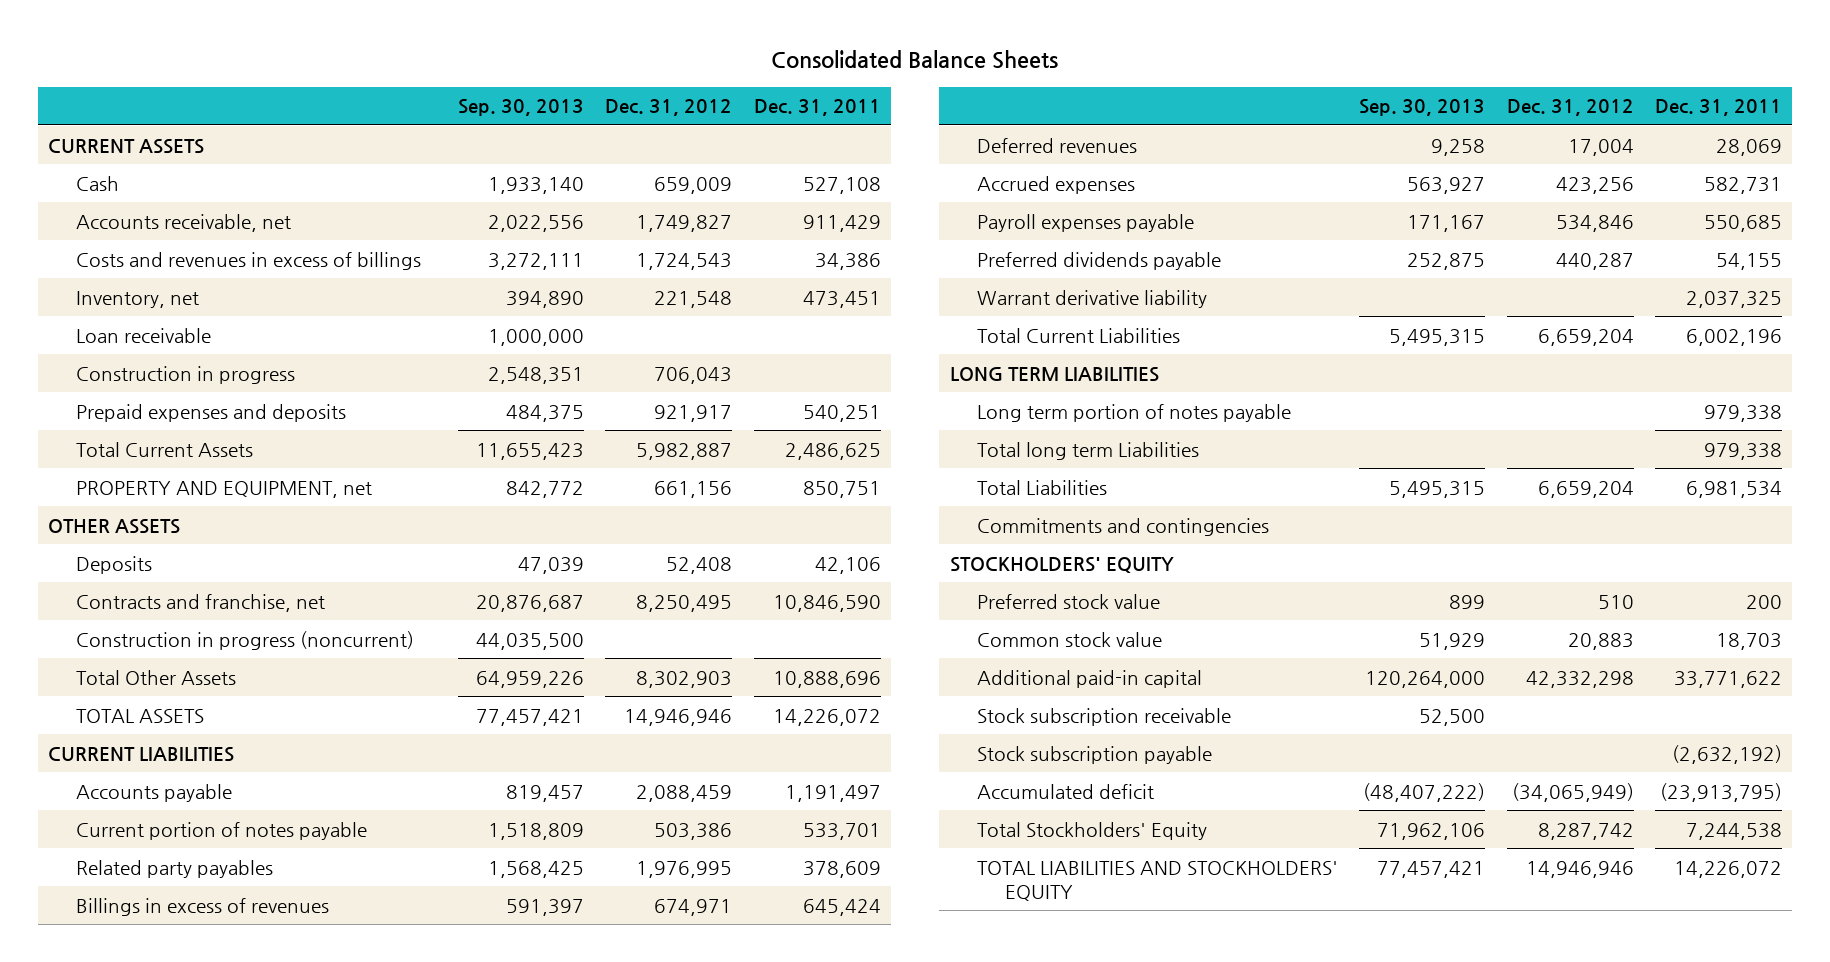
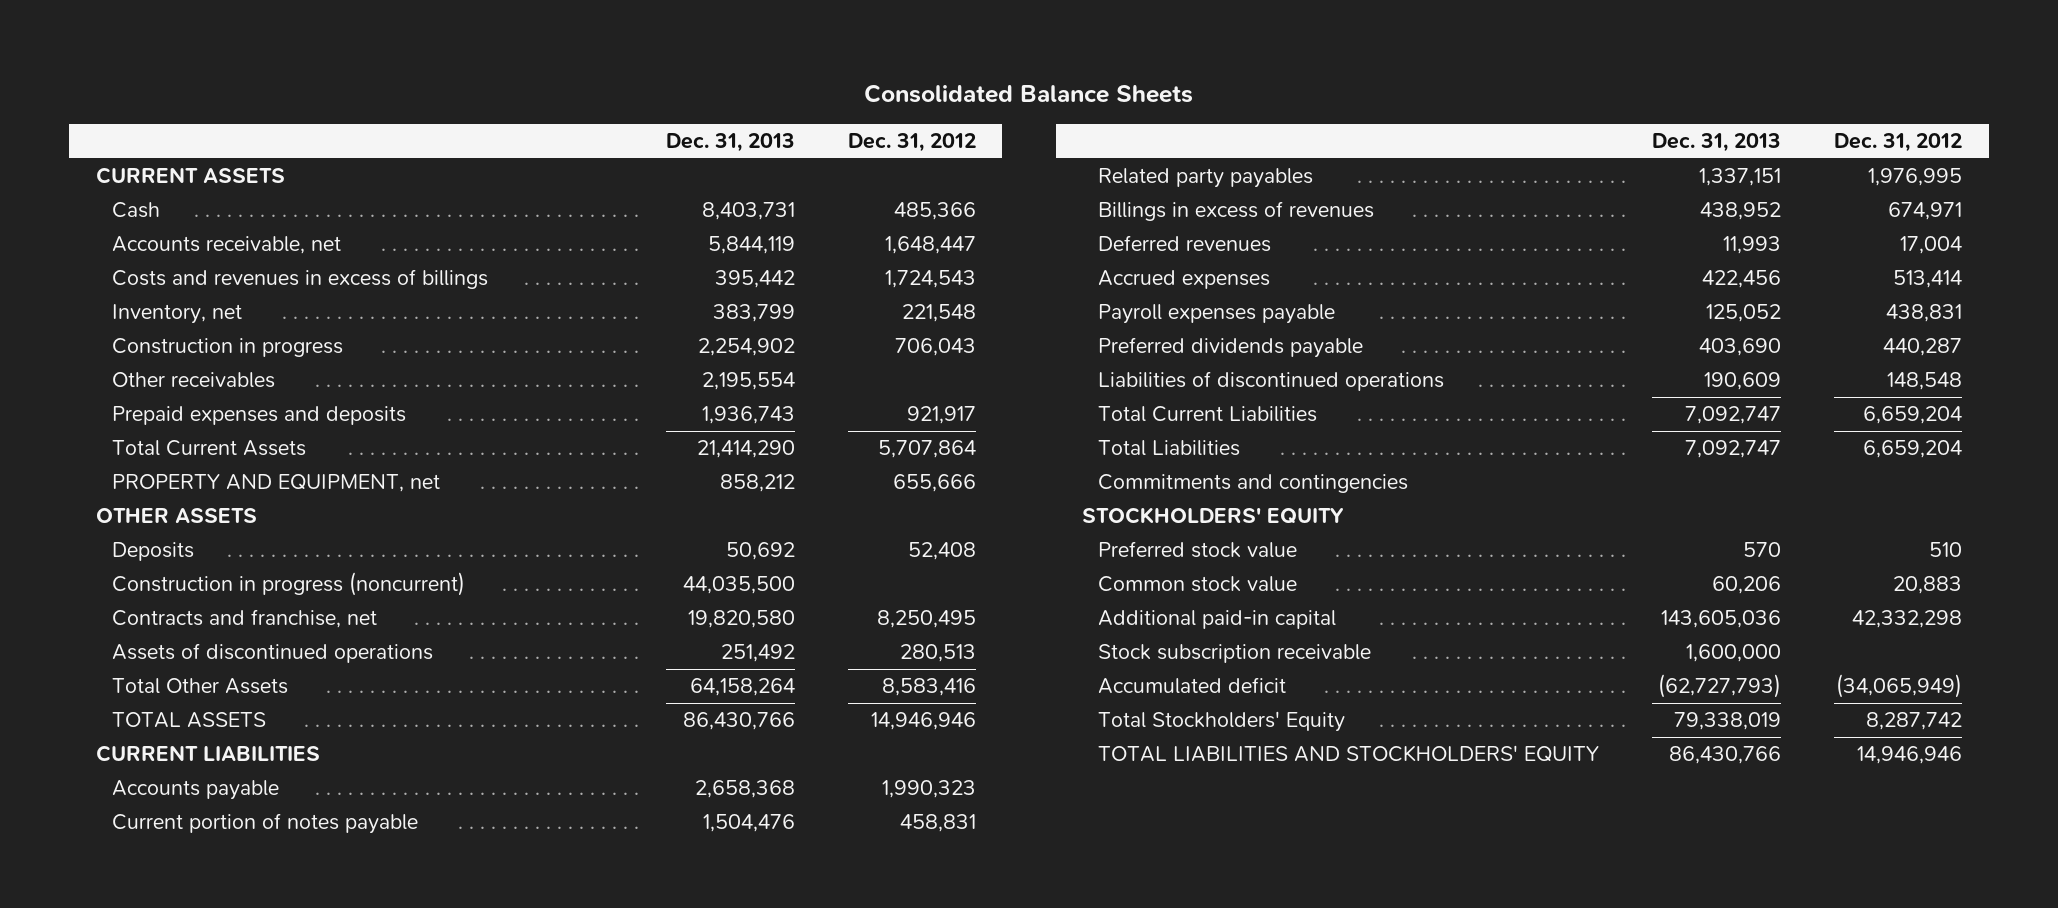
[458,99,585,117] Sep. 30, 2013 -> none
[753,99,881,117] Dec. 31, 2011 -> none
none -> [665,133,795,153] Dec. 31, 2013
[654,176,733,194] 659,009 -> [893,202,976,221] 485,366
[636,214,733,232] 1,749,827 -> [884,236,976,255] 1,648,447
[76,327,212,343] Loan receivable -> none
none -> [111,372,275,389] Other receivables
[636,442,733,460] 5,982,887 -> [877,440,976,459] 5,707,864
[654,480,733,498] 661,156 -> [892,474,976,493] 655,666
[76,593,326,612] Contracts and franchise, net -> [111,609,377,629] Contracts and franchise, net
none -> [111,643,433,664] Assets of discontinued operations
[636,670,733,688] 8,302,903 -> [881,678,976,697] 8,583,416
[636,784,733,802] 2,088,459 -> [881,780,976,799] 1,990,323
[654,822,733,840] 503,386 -> [899,814,976,833] 458,831
[1555,176,1634,194] 423,256 -> [1893,270,1963,289] 513,414
[1555,214,1634,232] 534,846 -> [1886,304,1963,323] 438,831
[977,289,1208,308] Warrant derivative liability -> none
none -> [1098,371,1445,392] Liabilities of discontinued operations
[949,366,1159,382] LONG TERM LIABILITIES -> none
[977,403,1292,422] Long term portion of notes payable -> none
[977,441,1200,460] Total long term Liabilities -> none
[977,745,1213,764] Stock subscription payable -> none

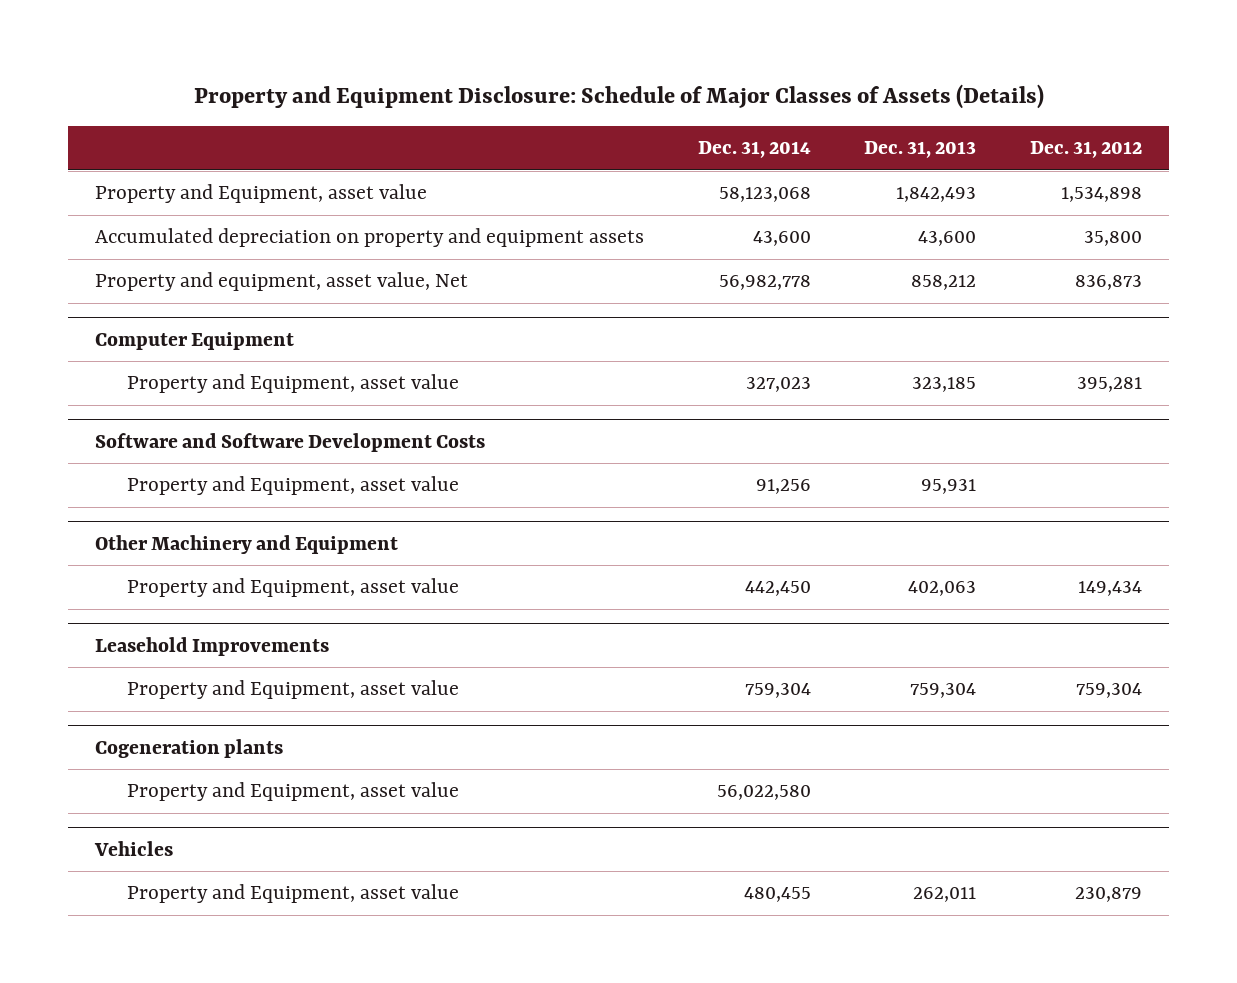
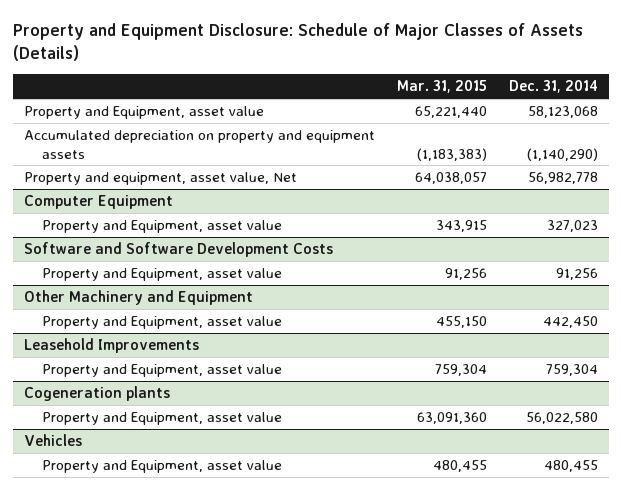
[864,140,977,158] Dec. 31, 2013 -> none
[1030,140,1143,158] Dec. 31, 2012 -> none
none -> [396,80,487,94] Mar. 31, 2015
[752,231,811,247] 43,600 -> [526,147,598,161] (1,140,290)

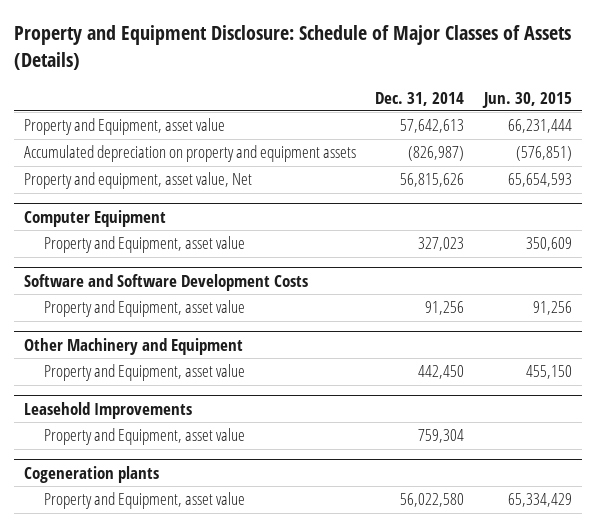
[396,80,487,94] Mar. 31, 2015 -> none
none -> [482,91,573,108] Jun. 30, 2015
[527,106,598,119] 58,123,068 -> [400,119,465,134] 57,642,613
[526,147,598,161] (1,140,290) -> [408,146,465,162] (826,987)
[527,172,598,185] 56,982,778 -> [400,173,465,188] 56,815,626
[24,434,83,447] Vehicles -> none
[42,460,283,474] Property and Equipment, asset value -> none

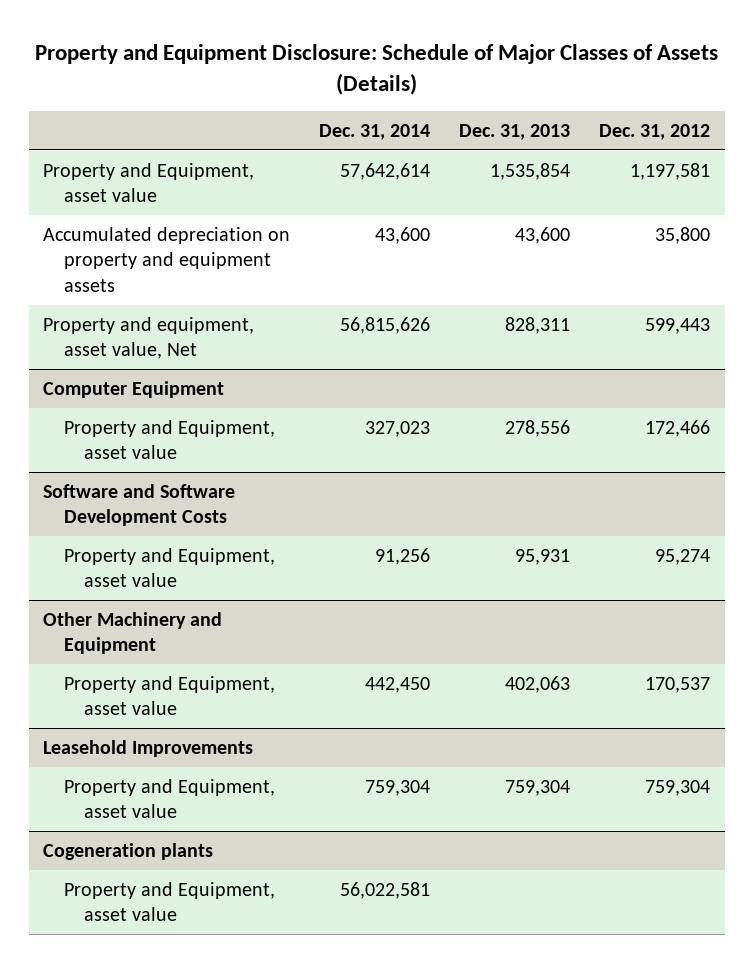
[482,91,573,108] Jun. 30, 2015 -> none
none -> [459,123,571,140] Dec. 31, 2013
none -> [599,123,711,140] Dec. 31, 2012
[400,119,465,134] 57,642,613 -> [340,162,431,180] 57,642,614
[408,146,465,162] (826,987) -> [375,226,431,244] 43,600
[400,493,465,508] 56,022,580 -> [340,881,431,899] 56,022,581

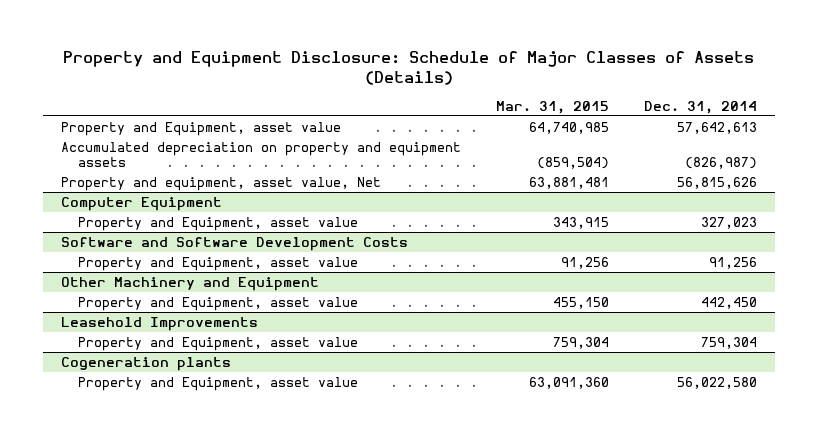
[459,123,571,140] Dec. 31, 2013 -> none
[599,123,711,140] Dec. 31, 2012 -> none
none -> [495,100,609,114] Mar. 31, 2015
[340,162,431,180] 57,642,614 -> [676,121,757,134] 57,642,613
[375,226,431,244] 43,600 -> [684,156,757,169] (826,987)
[340,881,431,899] 56,022,581 -> [676,376,757,389] 56,022,580

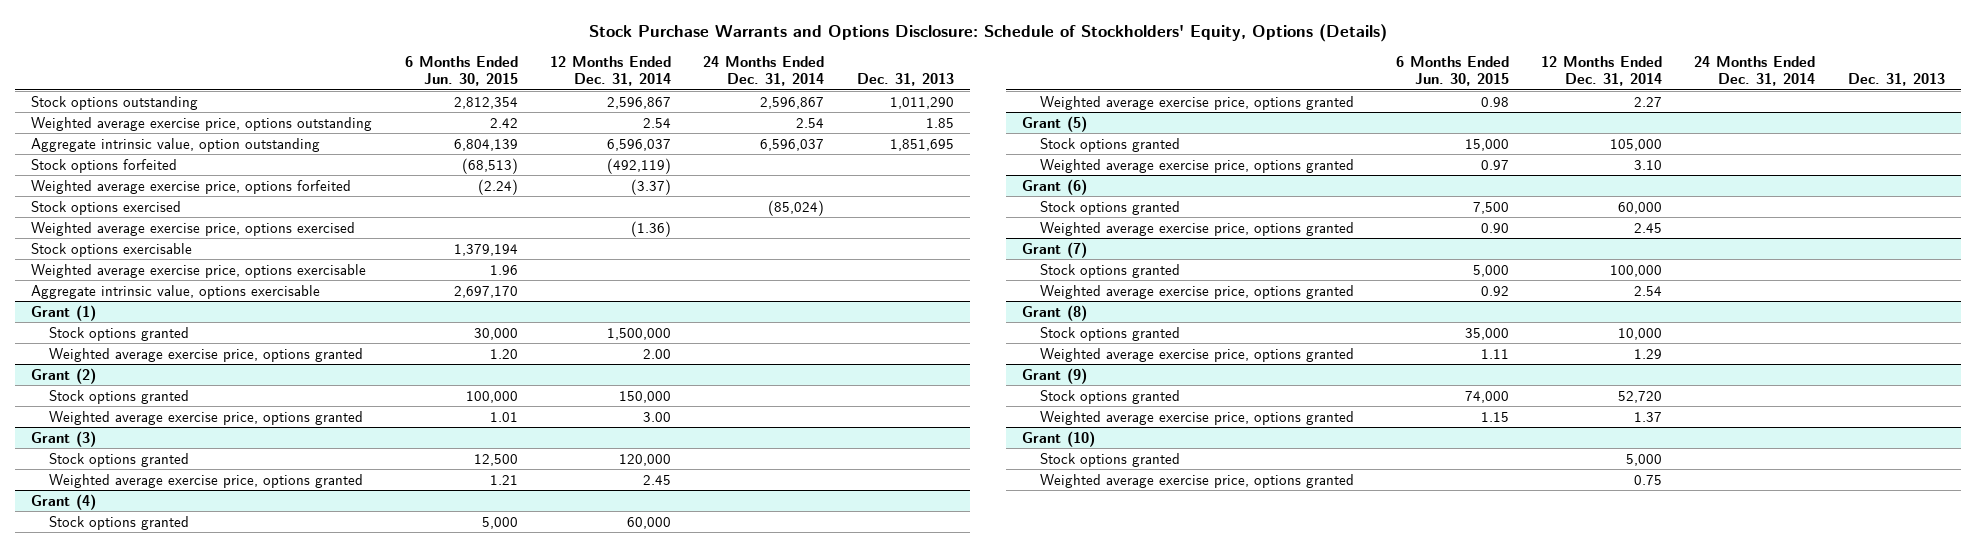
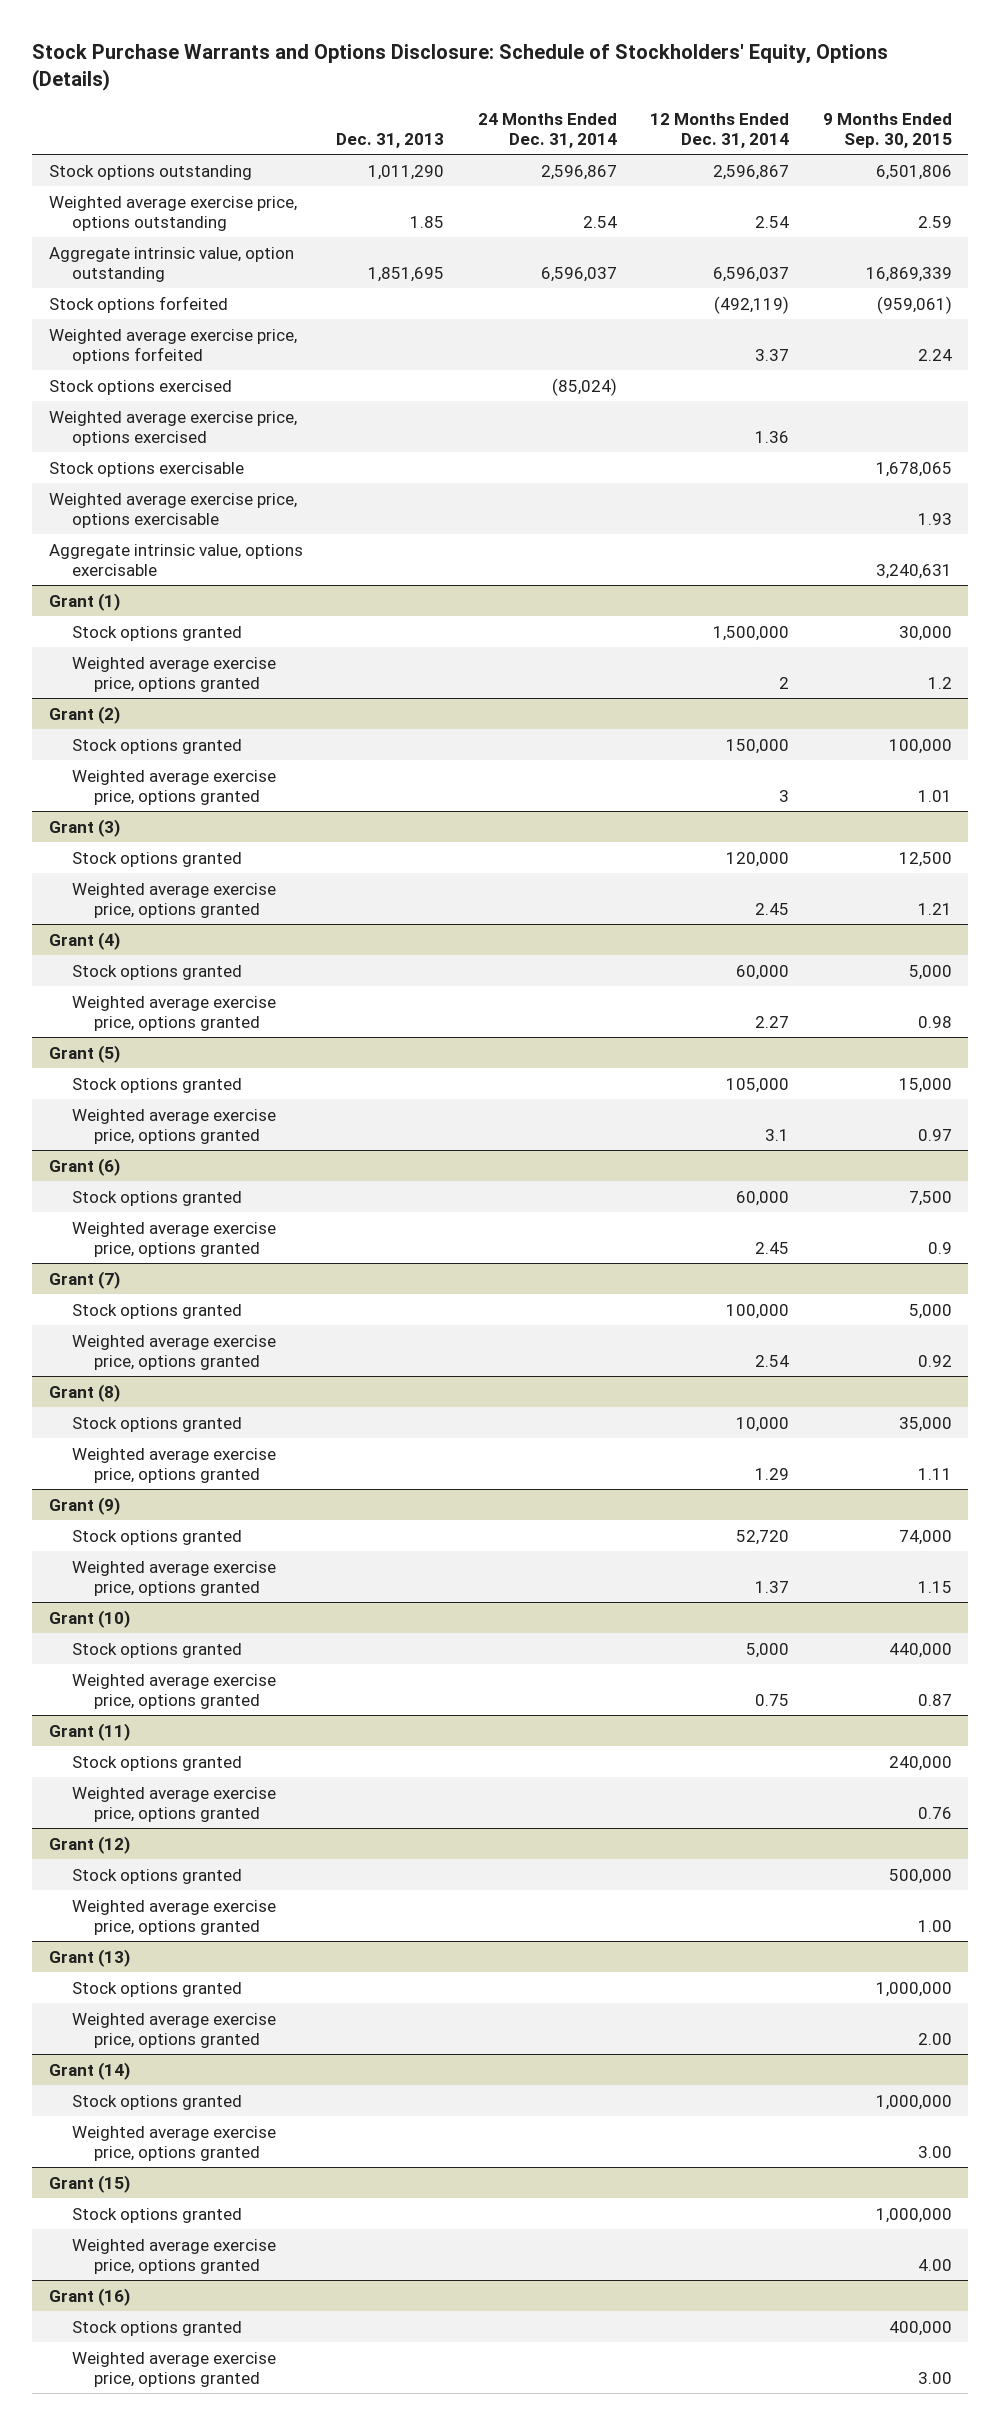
[404,56,518,87] 6 Months Ended Jun. 30, 2015 -> none
none -> [822,112,952,148] 9 Months Ended Sep. 30, 2015
[630,178,671,195] (3.37) -> [755,348,790,361] 3.37
[630,220,671,237] (1.36) -> [755,430,790,443] 1.36
[642,348,671,359] 2.00 -> [779,676,790,689] 2
[642,411,671,422] 3.00 -> [779,789,790,802] 3
[1634,159,1663,170] 3.10 -> [765,1128,790,1141] 3.1
none -> [48,1722,130,1741] Grant (11)
none -> [71,1755,242,1771] Stock options granted
none -> [71,1786,276,1822] Weighted average exercise price, options granted
none -> [48,1835,130,1854] Grant (12)
none -> [71,1868,242,1884] Stock options granted
none -> [71,1899,276,1935] Weighted average exercise price, options granted
none -> [48,1948,130,1967] Grant (13)
none -> [71,1981,242,1997] Stock options granted
none -> [71,2012,276,2048] Weighted average exercise price, options granted
none -> [48,2061,130,2080] Grant (14)
none -> [71,2094,242,2110] Stock options granted
none -> [71,2125,276,2161] Weighted average exercise price, options granted
none -> [48,2174,130,2193] Grant (15)
none -> [71,2207,242,2223] Stock options granted
none -> [71,2238,276,2274] Weighted average exercise price, options granted
none -> [48,2287,130,2306] Grant (16)
none -> [71,2320,242,2336] Stock options granted
none -> [71,2351,276,2387] Weighted average exercise price, options granted

